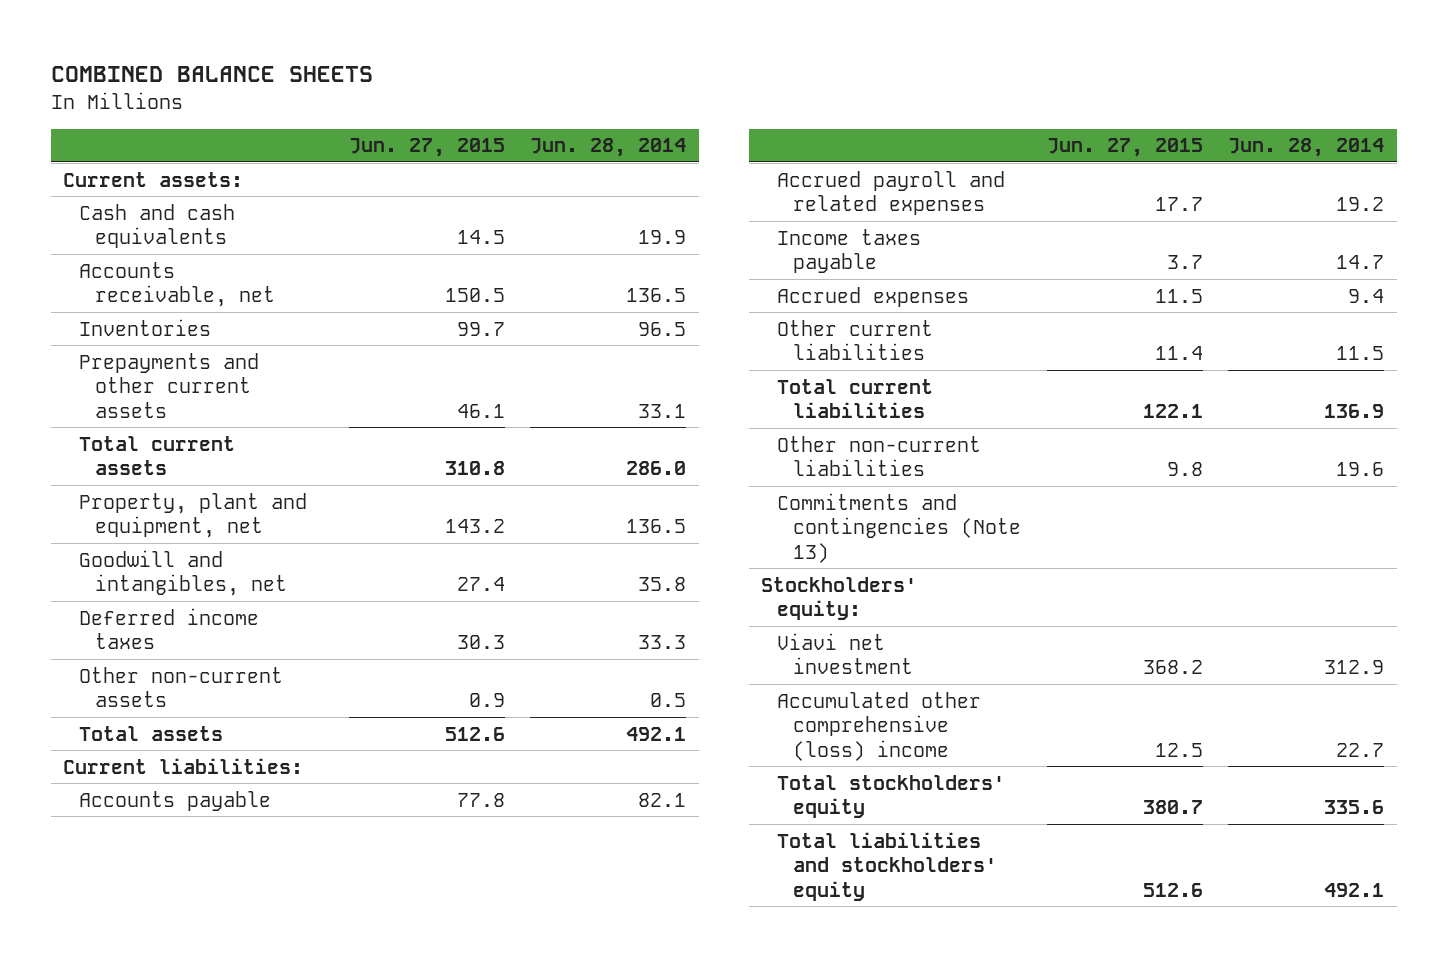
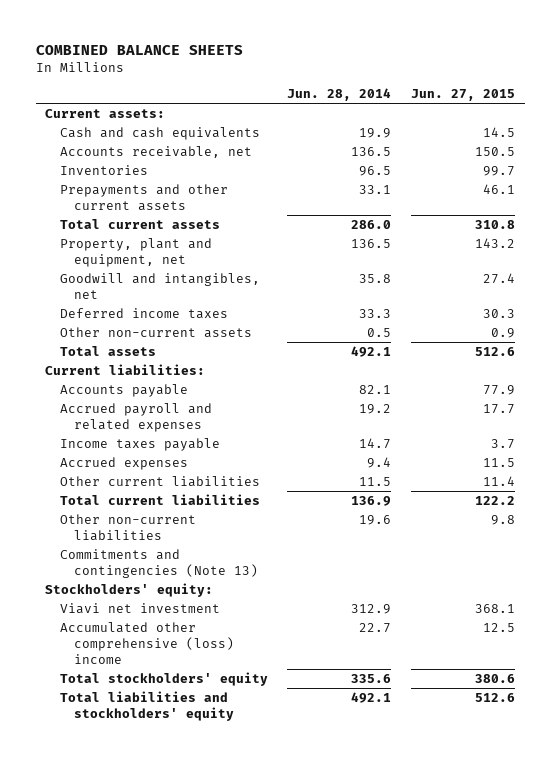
[456,792,505,807] 77.8 -> [483,385,516,396] 77.9
[1142,404,1203,419] 122.1 -> [475,496,516,506] 122.2
[1142,660,1203,675] 368.2 -> [475,604,516,614] 368.1
[1142,800,1203,815] 380.7 -> [475,674,516,684] 380.6

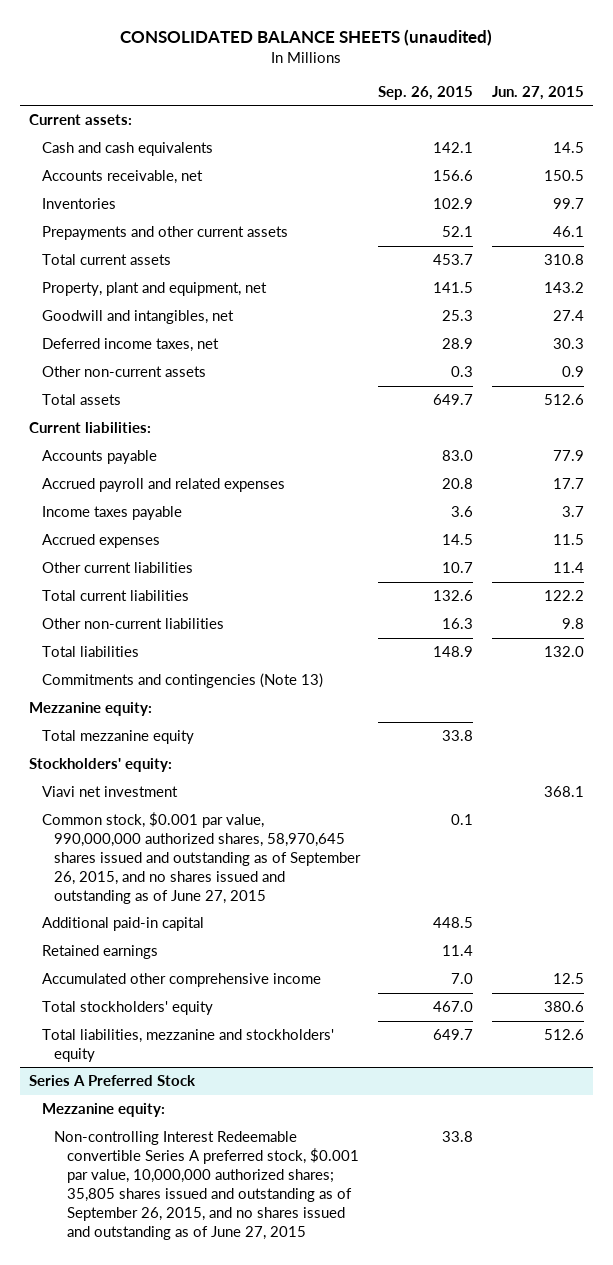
[35,44,243,55] COMBINED BALANCE SHEETS -> [120,29,493,47] CONSOLIDATED BALANCE SHEETS (unaudited)
[287,87,392,101] Jun. 28, 2014 -> none
none -> [378,85,474,100] Sep. 26, 2015
[59,308,228,320] Deferred income taxes -> [41,338,219,353] Deferred income taxes, net
none -> [41,646,139,658] Total liabilities
none -> [29,702,153,717] Mezzanine equity:
none -> [41,730,194,745] Total mezzanine equity
none -> [41,812,362,904] Common stock, $0.001 par value, 990,000,000 authorized shares, 58,970,645 shares issued and outstanding as of September 26, 2015, and no shares issued and outstanding as of June 27, 2015
none -> [41,917,204,932] Additional paid-in capital
none -> [41,945,158,960] Retained earnings
[59,622,235,665] Accumulated other comprehensive (loss) income -> [41,973,321,988] Accumulated other comprehensive income
[59,691,235,722] Total liabilities and stockholders' equity -> [41,1029,334,1063] Total liabilities, mezzanine and stockholders' equity
none -> [29,1075,197,1087] Series A Preferred Stock
none -> [41,1103,165,1118] Mezzanine equity:
none -> [54,1131,360,1240] Non-controlling Interest Redeemable convertible Series A preferred stock, $0.001 par value, 10,000,000 authorized shares; 35,805 shares issued and outstanding as of September 26, 2015, and no shares issued and outstanding as of June 27, 2015

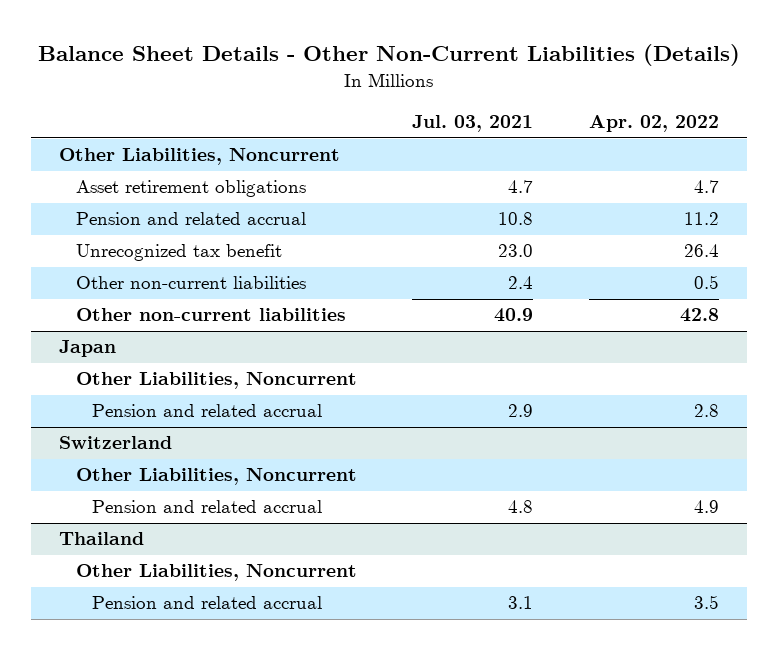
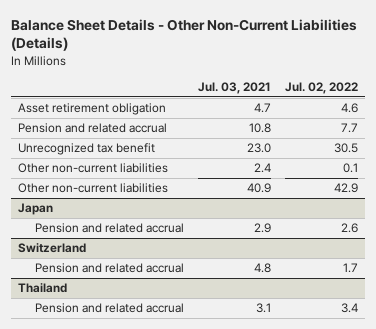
[589,115,720,133] Apr. 02, 2022 -> none
none -> [285,81,359,94] Jul. 02, 2022
[59,148,341,166] Other Liabilities, Noncurrent -> none
[75,180,306,198] Asset retirement obligations -> [17,103,166,116] Asset retirement obligation
[75,372,357,390] Other Liabilities, Noncurrent -> none
[75,468,357,486] Other Liabilities, Noncurrent -> none
[75,564,357,582] Other Liabilities, Noncurrent -> none

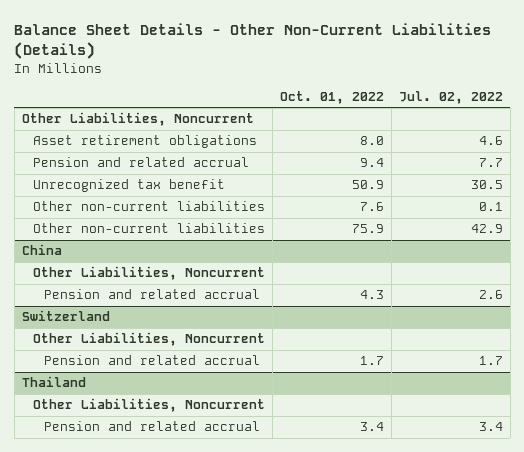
[198,81,272,94] Jul. 03, 2021 -> none
none -> [279,91,384,105] Oct. 01, 2022
none -> [21,112,254,127] Other Liabilities, Noncurrent
[17,103,166,116] Asset retirement obligation -> [32,135,257,149] Asset retirement obligations
[17,203,53,216] Japan -> [21,244,62,256] China
none -> [32,266,265,281] Other Liabilities, Noncurrent
none -> [32,332,265,347] Other Liabilities, Noncurrent
none -> [32,398,265,413] Other Liabilities, Noncurrent

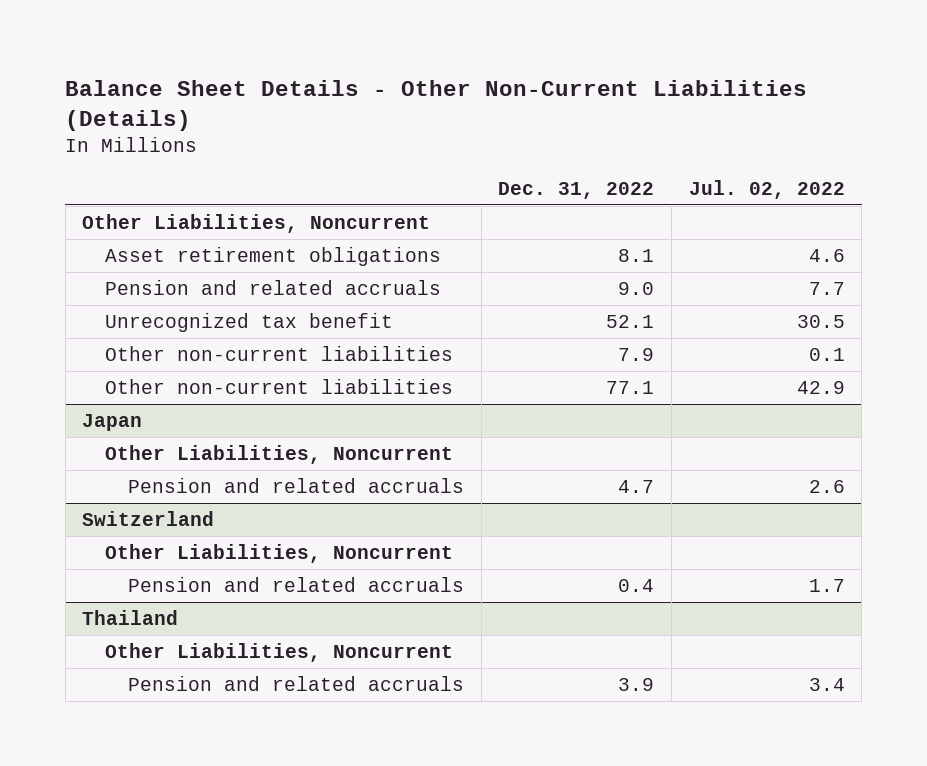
[279,91,384,105] Oct. 01, 2022 -> none
none -> [498,181,655,199] Dec. 31, 2022
[32,157,249,168] Pension and related accrual -> [105,279,442,295] Pension and related accruals
[21,244,62,256] China -> [82,413,143,431] Japan
[43,289,260,300] Pension and related accrual -> [127,477,464,493] Pension and related accruals
[43,355,260,366] Pension and related accrual -> [127,576,464,592] Pension and related accruals
[43,421,260,432] Pension and related accrual -> [127,675,464,691] Pension and related accruals

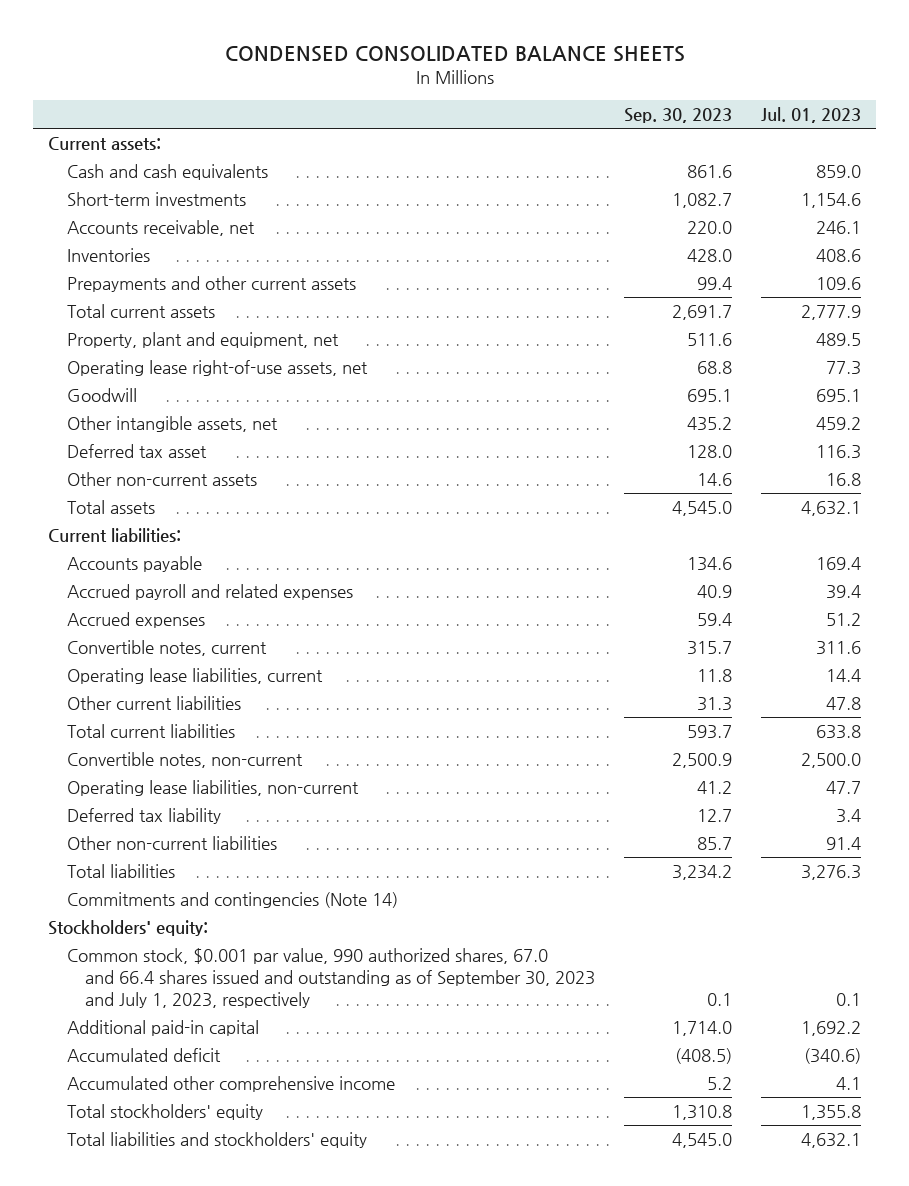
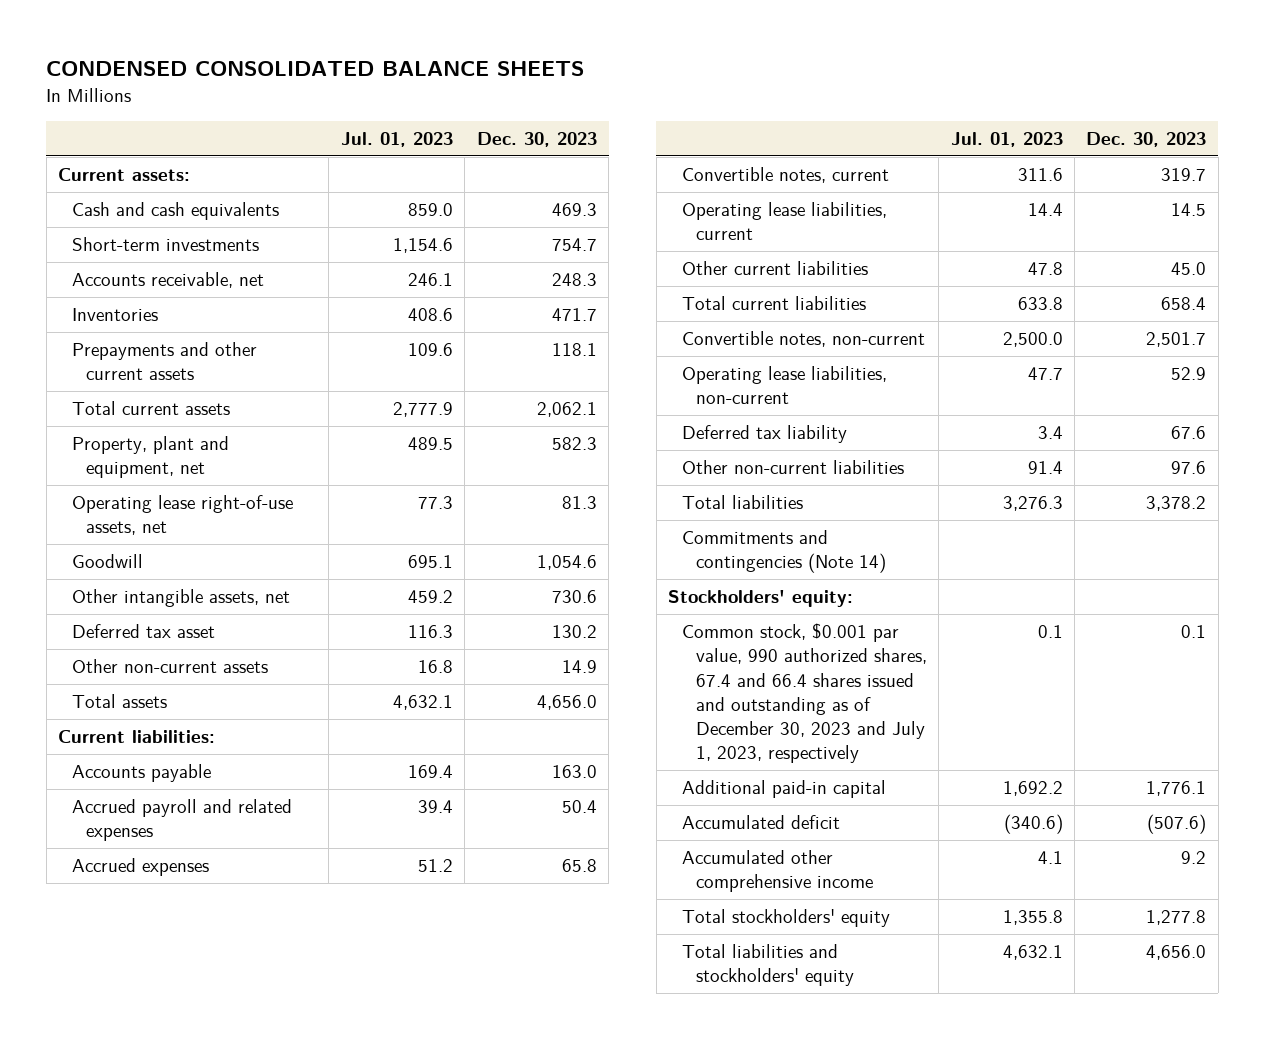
[624,107,733,123] Sep. 30, 2023 -> none
none -> [476,131,597,147] Dec. 30, 2023
[66,948,596,1009] Common stock, $0.001 par value, 990 authorized shares, 67.0 and 66.4 shares issued and outstanding as of September 30, 2023 and July 1, 2023, respectively -> [681,623,927,764] Common stock, $0.001 par value, 990 authorized shares, 67.4 and 66.4 shares issued and outstanding as of December 30, 2023 and July 1, 2023, respectively

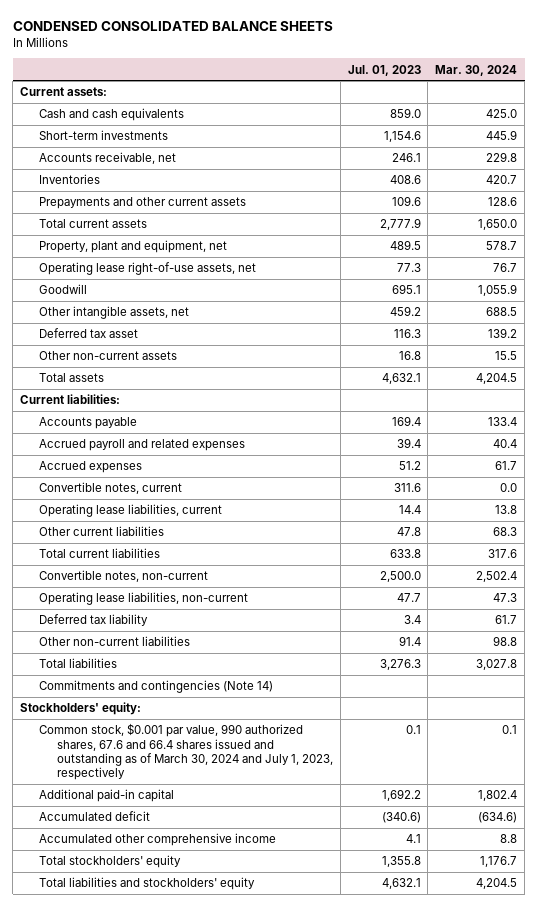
[476,131,597,147] Dec. 30, 2023 -> none
none -> [435,64,518,76] Mar. 30, 2024
[681,623,927,764] Common stock, $0.001 par value, 990 authorized shares, 67.4 and 66.4 shares issued and outstanding as of December 30, 2023 and July 1, 2023, respectively -> [38,723,333,781] Common stock, $0.001 par value, 990 authorized shares, 67.6 and 66.4 shares issued and outstanding as of March 30, 2024 and July 1, 2023, respectively

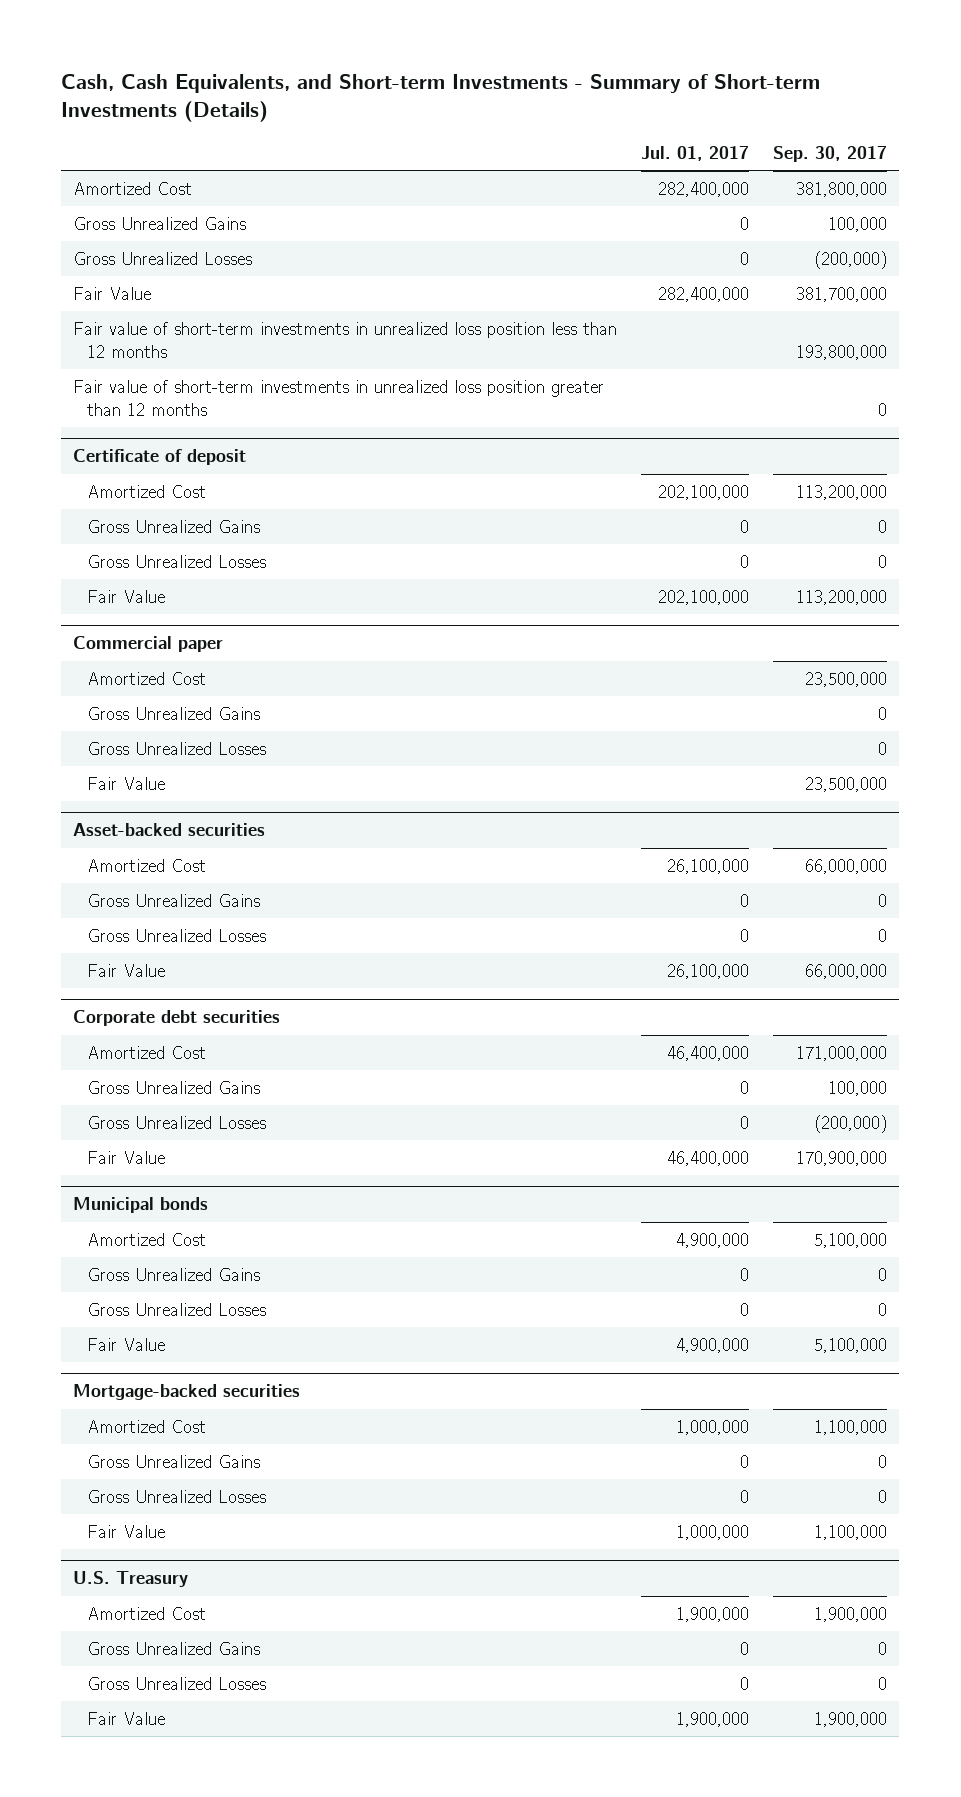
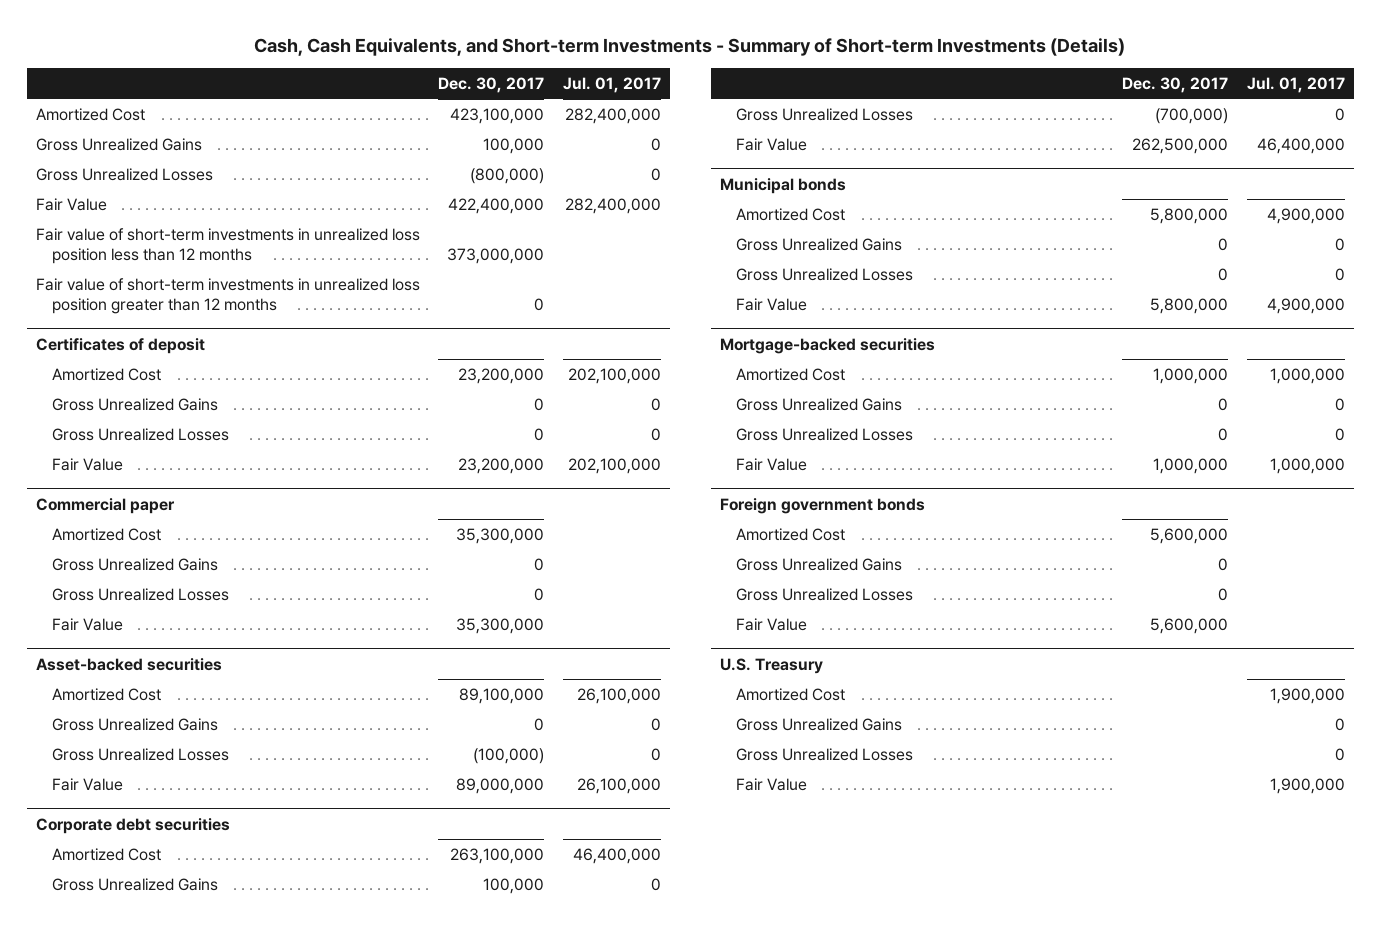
[773,146,888,163] Sep. 30, 2017 -> none
none -> [438,77,545,94] Dec. 30, 2017
[73,449,247,466] Certificate of deposit -> [35,337,205,354] Certificates of deposit
none -> [719,497,925,514] Foreign government bonds
none -> [735,527,845,541] Amortized Cost
none -> [735,557,902,571] Gross Unrealized Gains
none -> [735,587,913,601] Gross Unrealized Losses
none -> [735,617,807,631] Fair Value

